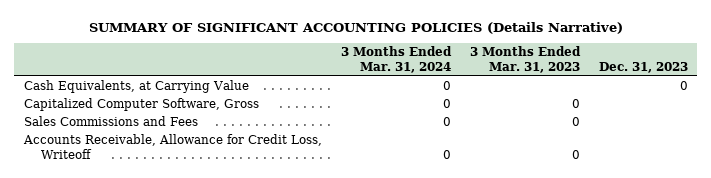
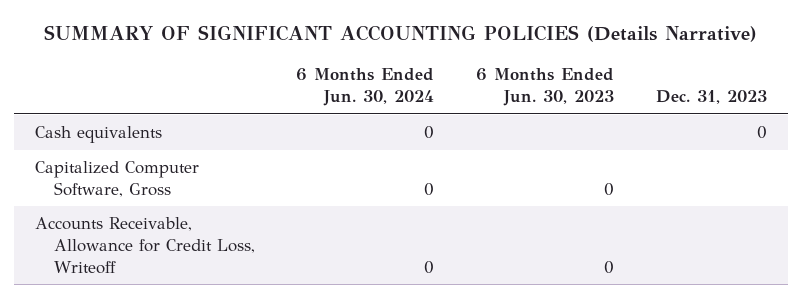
[340,46,452,74] 3 Months Ended Mar. 31, 2024 -> none
[469,46,581,74] 3 Months Ended Mar. 31, 2023 -> none
none -> [296,68,435,107] 6 Months Ended Jun. 30, 2024
none -> [476,68,615,107] 6 Months Ended Jun. 30, 2023
[23,80,249,94] Cash Equivalents, at Carrying Value -> [35,126,163,144] Cash equivalents
[23,116,198,127] Sales Commissions and Fees -> none

